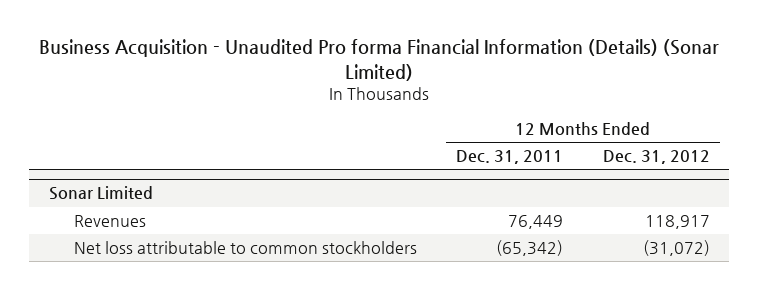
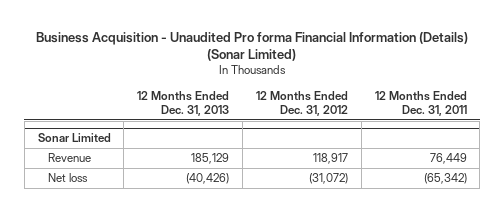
none -> [137,90,230,116] 12 Months Ended Dec. 31, 2013
[73,215,146,228] Revenues -> [47,153,91,163] Revenue
[73,241,417,255] Net loss attributable to common stockholders -> [47,173,88,183] Net loss

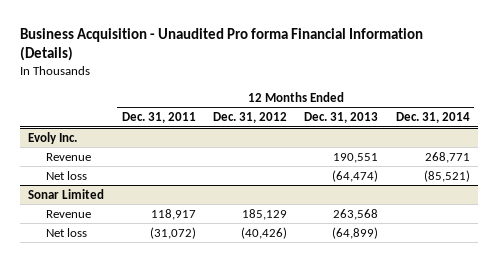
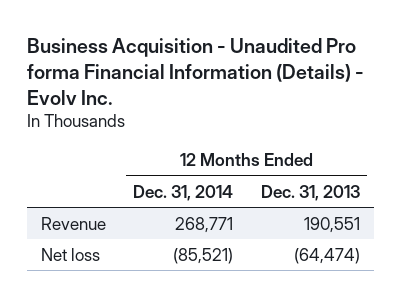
[19,28,423,62] Business Acquisition - Unaudited Pro forma Financial Information (Details) -> [26,37,364,105] Business Acquisition - Unaudited Pro forma Financial Information (Details) - Evolv Inc.
[121,112,196,124] Dec. 31, 2011 -> none
[212,112,287,124] Dec. 31, 2012 -> none
[28,131,78,144] Evoly Inc. -> none
[28,188,105,199] Sonar Limited -> none
[45,209,91,218] Revenue -> none
[45,227,87,237] Net loss -> none

